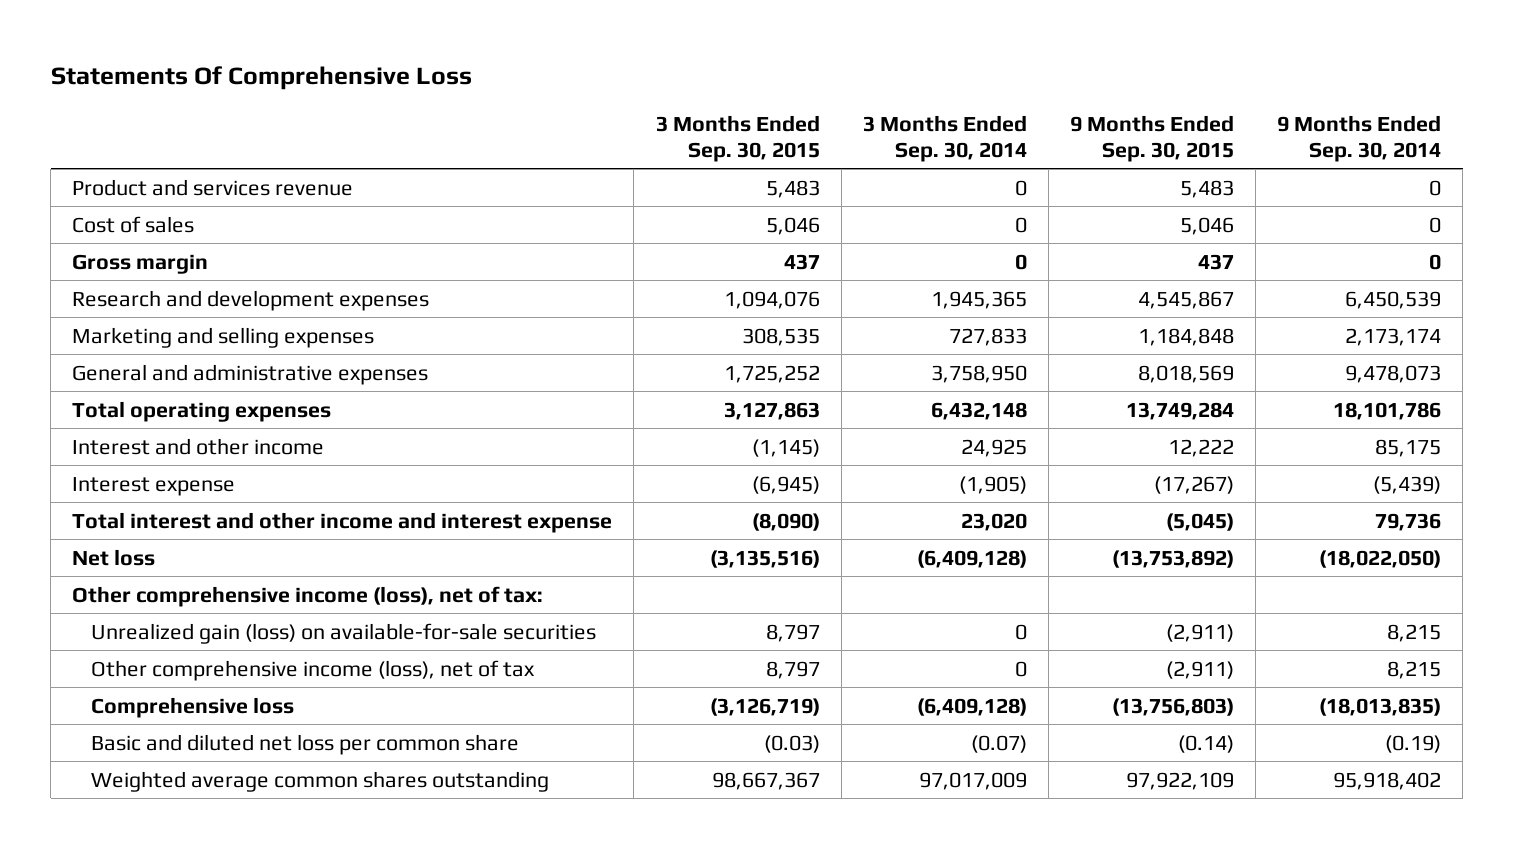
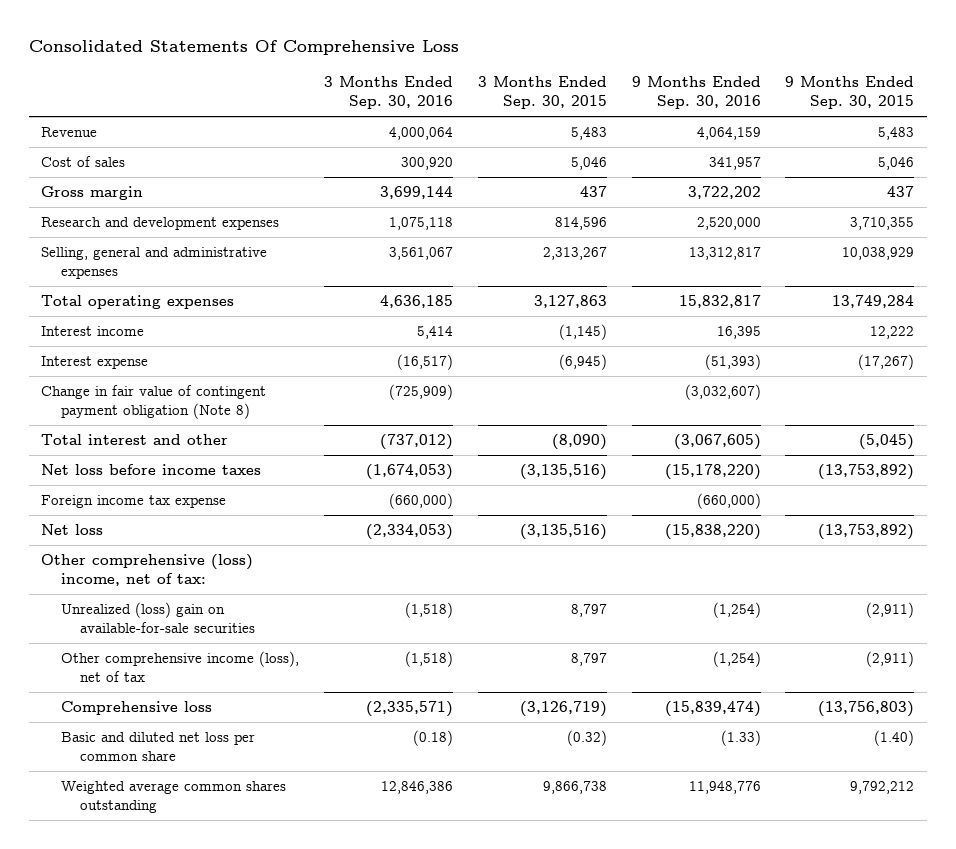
[50,66,472,91] Statements Of Comprehensive Loss -> [28,40,459,56] Consolidated Statements Of Comprehensive Loss
[862,115,1027,162] 3 Months Ended Sep. 30, 2014 -> none
[1277,115,1442,162] 9 Months Ended Sep. 30, 2014 -> none
none -> [323,76,453,110] 3 Months Ended Sep. 30, 2016
none -> [631,76,761,110] 9 Months Ended Sep. 30, 2016
[72,178,354,196] Product and services revenue -> [41,127,98,138] Revenue
[72,326,375,348] Marketing and selling expenses -> none
[723,290,820,309] 1,094,076 -> [554,217,607,231] 814,596
[1138,290,1235,309] 4,545,867 -> [850,217,915,231] 3,710,355
[72,363,429,385] General and administrative expenses -> [41,247,268,280] Selling, general and administrative expenses
[723,364,820,383] 1,725,252 -> [542,247,607,261] 2,313,267
[1138,364,1235,383] 8,018,569 -> [842,247,915,261] 10,038,929
[72,437,325,455] Interest and other income -> [41,326,145,337] Interest income
none -> [41,385,267,420] Change in fair value of contingent payment obligation (Note 8)
[72,511,613,533] Total interest and other income and interest expense -> [41,434,229,446] Total interest and other
none -> [41,464,262,476] Net loss before income taxes
none -> [41,495,227,509] Foreign income tax expense
[72,585,544,607] Other comprehensive income (loss), net of tax: -> [41,554,254,587] Other comprehensive (loss) income, net of tax:
[91,622,597,644] Unrealized gain (loss) on available-for-sale securities -> [60,602,256,634] Unrealized (loss) gain on available-for-sale securities
[763,734,820,753] (0.03) -> [566,730,607,747] (0.32)
[1178,734,1235,753] (0.14) -> [874,730,915,747] (1.40)
[711,771,820,790] 98,667,367 -> [542,781,607,795] 9,866,738
[1126,771,1235,790] 97,922,109 -> [850,781,915,795] 9,792,212

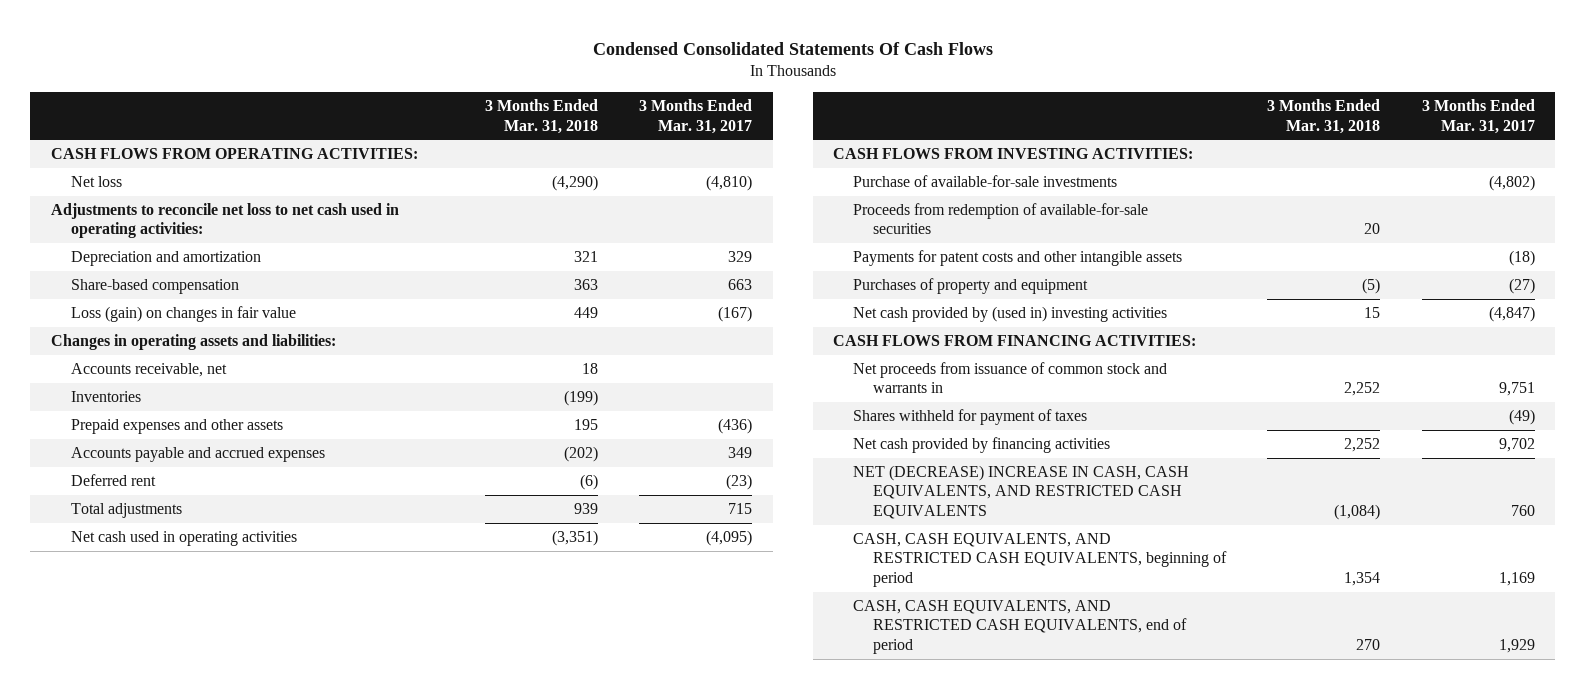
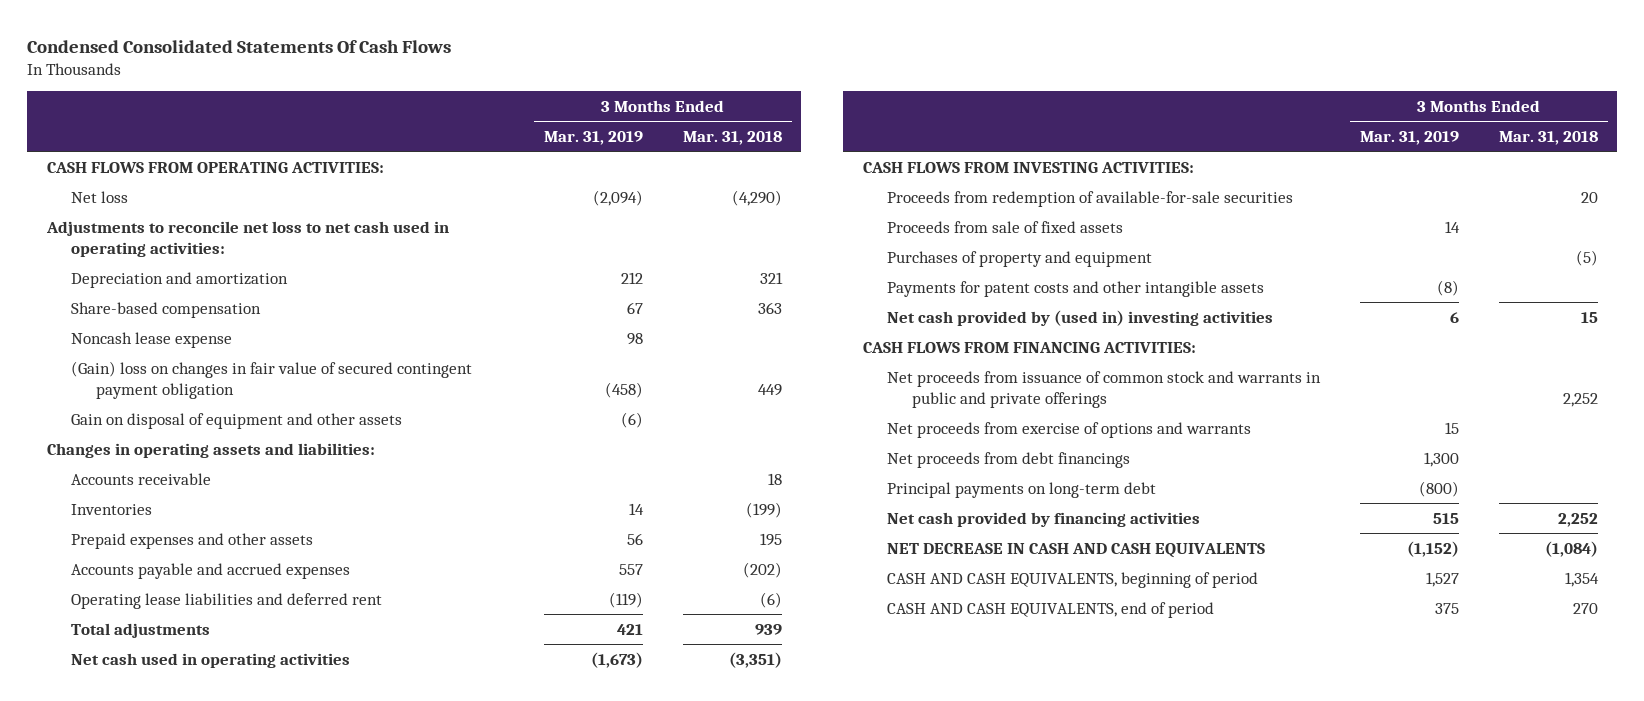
[639,99,753,134] 3 Months Ended Mar. 31, 2017 -> none
none -> [543,130,643,145] Mar. 31, 2019
none -> [71,331,233,348] Noncash lease expense
[70,306,296,323] Loss (gain) on changes in fair value -> [71,360,473,399] (Gain) loss on changes in fair value of secured contingent payment obligation
none -> [71,412,403,429] Gain on disposal of equipment and other assets
[70,363,227,378] Accounts receivable, net -> [71,472,212,485] Accounts receivable
[70,474,156,487] Deferred rent -> none
none -> [71,592,383,609] Operating lease liabilities and deferred rent
[853,175,1118,188] Purchase of available-for-sale investments -> none
none -> [887,220,1124,233] Proceeds from sale of fixed assets
[853,250,1183,267] Payments for patent costs and other intangible assets -> [887,280,1265,297] Payments for patent costs and other intangible assets
[853,409,1088,426] Shares withheld for payment of taxes -> none
[853,362,1168,394] Net proceeds from issuance of common stock and warrants in -> [887,370,1322,408] Net proceeds from issuance of common stock and warrants in public and private offerings
none -> [887,421,1252,438] Net proceeds from exercise of options and warrants
none -> [887,451,1131,468] Net proceeds from debt financings
none -> [887,481,1157,498] Principal payments on long-term debt
[853,465,1190,519] NET (DECREASE) INCREASE IN CASH, CASH EQUIVALENTS, AND RESTRICTED CASH EQUIVALENTS -> [887,542,1266,558] NET DECREASE IN CASH AND CASH EQUIVALENTS
[853,533,1228,587] CASH, CASH EQUIVALENTS, AND RESTRICTED CASH EQUIVALENTS, beginning of period -> [887,571,1259,588] CASH AND CASH EQUIVALENTS, beginning of period
[853,600,1188,654] CASH, CASH EQUIVALENTS, AND RESTRICTED CASH EQUIVALENTS, end of period -> [887,601,1215,618] CASH AND CASH EQUIVALENTS, end of period

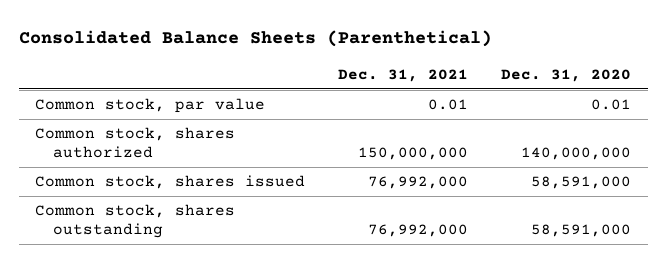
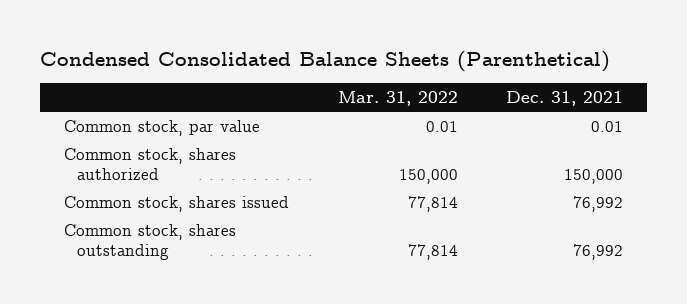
[18,30,492,48] Consolidated Balance Sheets (Parenthetical) -> [40,51,611,73] Condensed Consolidated Balance Sheets (Parenthetical)
[501,68,632,82] Dec. 31, 2020 -> none
none -> [337,91,458,107] Mar. 31, 2022
[358,147,469,161] 150,000,000 -> [564,168,624,184] 150,000
[368,176,469,190] 76,992,000 -> [573,195,624,212] 76,992
[368,224,469,238] 76,992,000 -> [573,243,624,260] 76,992

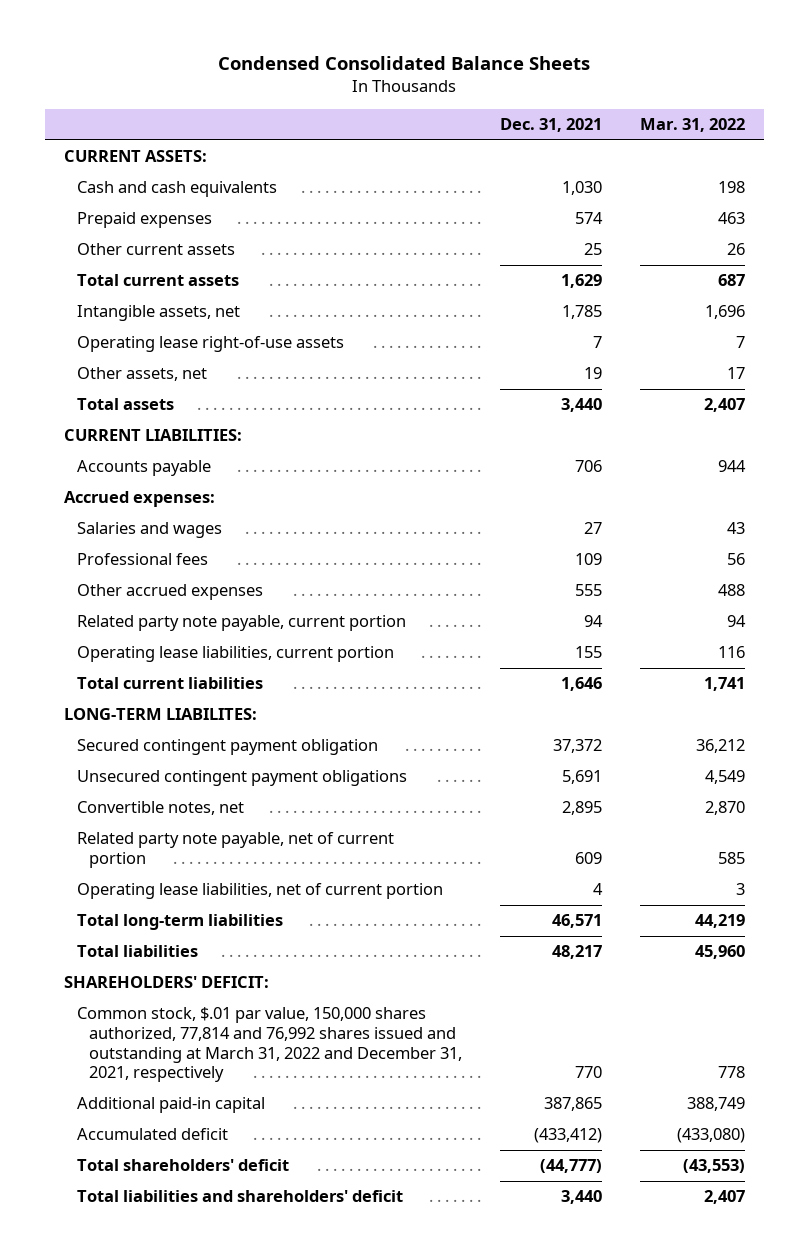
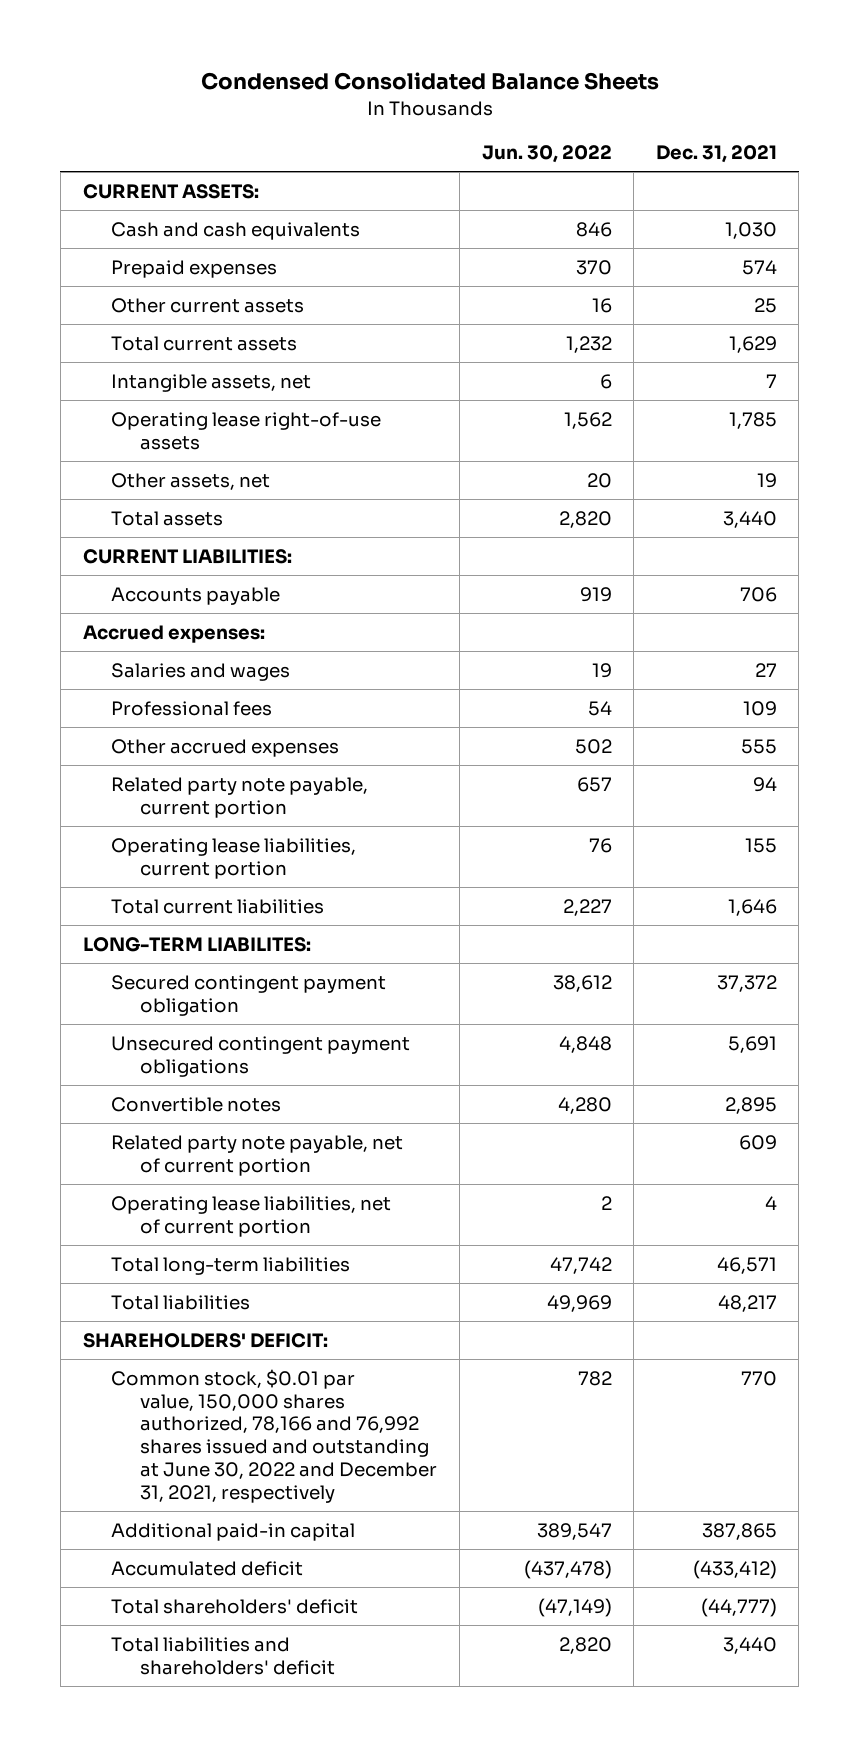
[639,118,745,133] Mar. 31, 2022 -> none
none -> [481,145,612,164] Jun. 30, 2022
[561,305,602,320] 1,785 -> [765,373,777,388] 7
[592,336,602,349] 7 -> [728,411,777,429] 1,785
[76,801,244,816] Convertible notes, net -> [111,1096,282,1112] Convertible notes
[76,1007,463,1083] Common stock, $.01 par value, 150,000 shares authorized, 77,814 and 76,992 shares issued and outstanding at March 31, 2022 and December 31, 2021, respectively -> [111,1368,438,1503] Common stock, $0.01 par value, 150,000 shares authorized, 78,166 and 76,992 shares issued and outstanding at June 30, 2022 and December 31, 2021, respectively

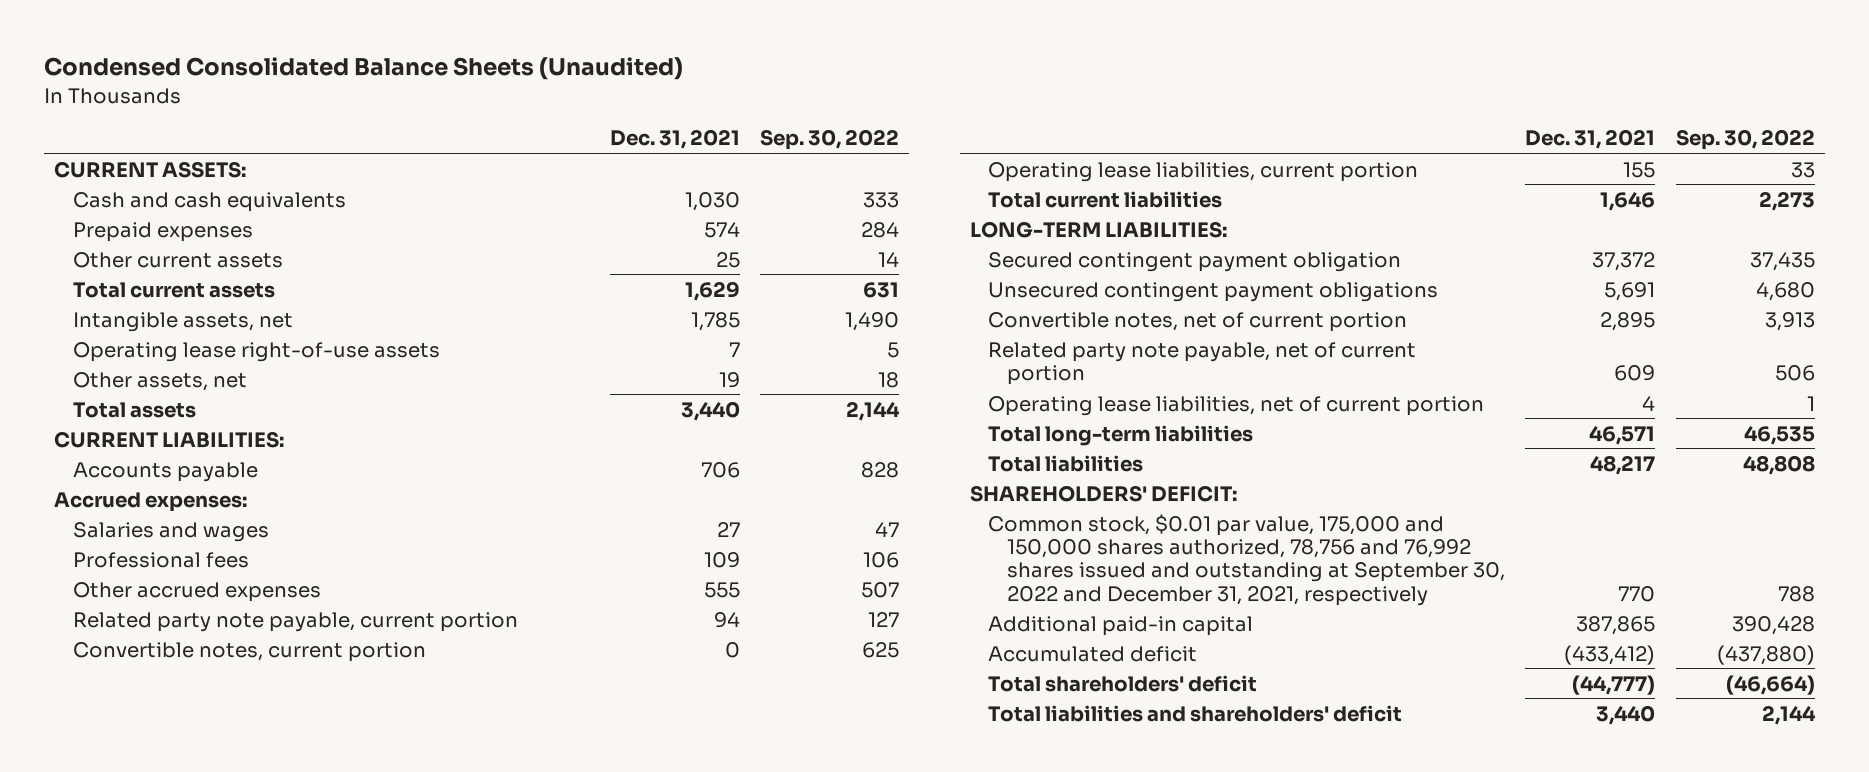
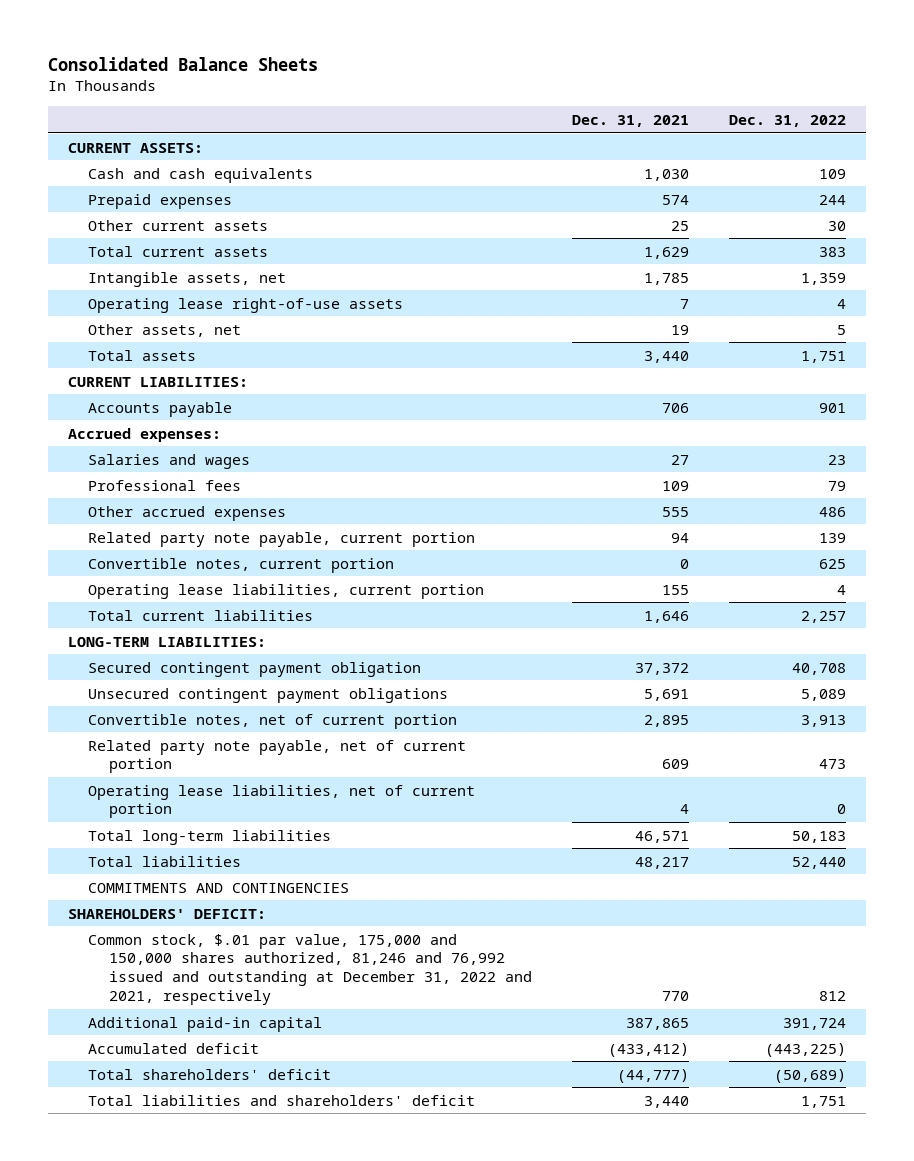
[44,57,684,81] Condensed Consolidated Balance Sheets (Unaudited) -> [48,57,319,72] Consolidated Balance Sheets
[760,129,900,151] Sep. 30, 2022 -> none
none -> [728,114,846,127] Dec. 31, 2022
none -> [88,882,350,893] COMMITMENTS AND CONTINGENCIES
[988,513,1505,606] Common stock, $0.01 par value, 175,000 and 150,000 shares authorized, 78,756 and 76,992 shares issued and outstanding at September 30, 2022 and December 31, 2021, respectively -> [88,933,532,1005] Common stock, $.01 par value, 175,000 and 150,000 shares authorized, 81,246 and 76,992 issued and outstanding at December 31, 2022 and 2021, respectively

